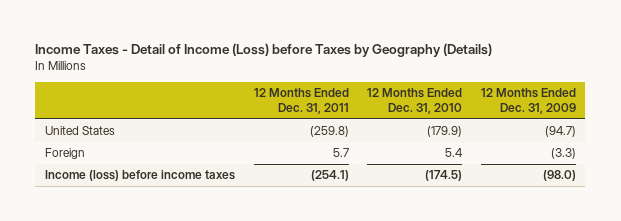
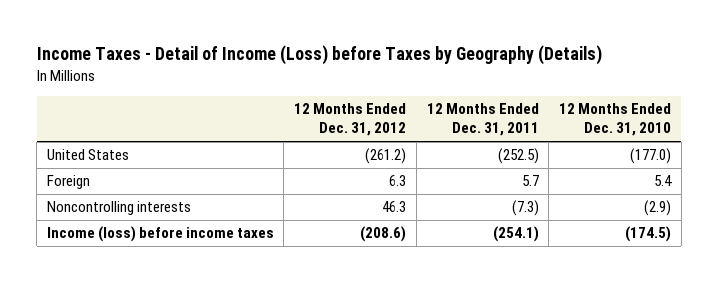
[481,88,577,115] 12 Months Ended Dec. 31, 2009 -> none
none -> [294,102,407,137] 12 Months Ended Dec. 31, 2012
[309,126,349,138] (259.8) -> [497,148,539,165] (252.5)
[427,126,463,138] (179.9) -> [629,148,671,165] (177.0)
none -> [46,201,191,216] Noncontrolling interests

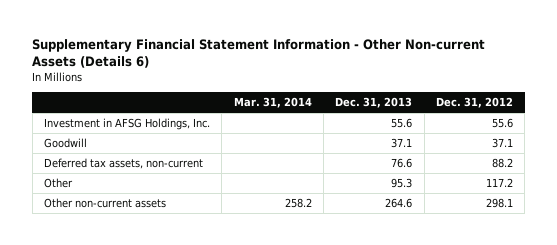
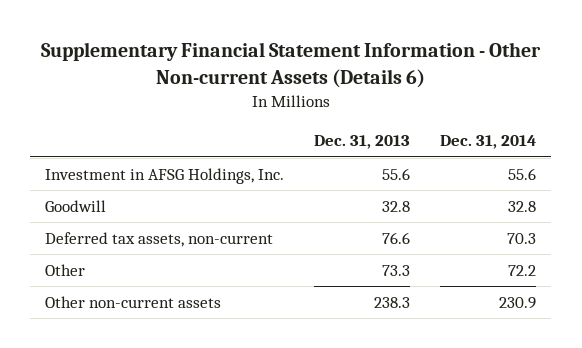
[233,97,312,109] Mar. 31, 2014 -> none
[435,97,513,109] Dec. 31, 2012 -> none
none -> [440,135,537,150] Dec. 31, 2014
[391,137,413,148] 37.1 -> [382,201,411,213] 32.8
[391,177,413,188] 95.3 -> [382,265,411,277] 73.3
[385,197,413,208] 264.6 -> [374,297,411,309] 238.3

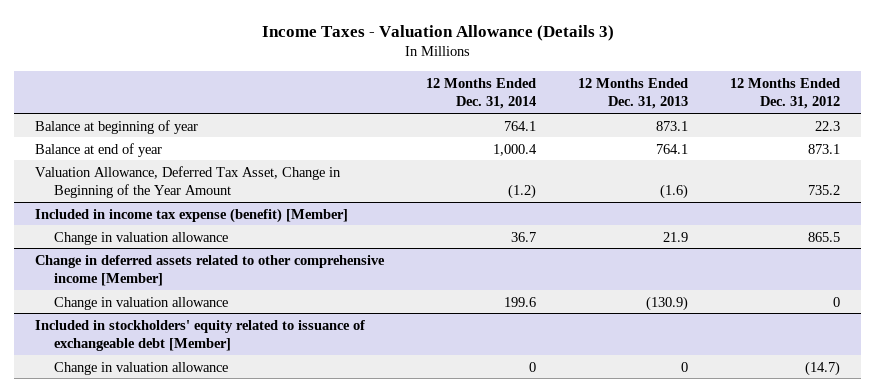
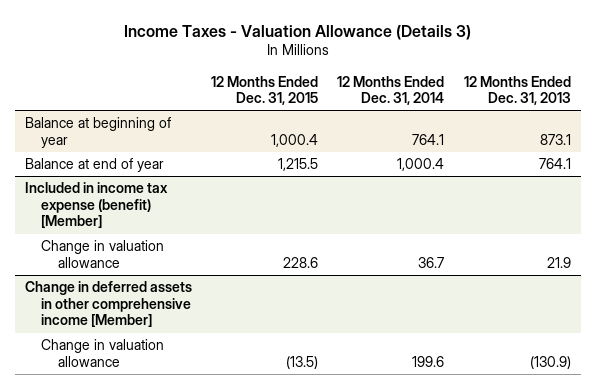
[730,77,841,110] 12 Months Ended Dec. 31, 2012 -> none
none -> [211,75,319,106] 12 Months Ended Dec. 31, 2015
[34,165,341,199] Valuation Allowance, Deferred Tax Asset, Change in Beginning of the Year Amount -> none
[34,254,385,287] Change in deferred assets related to other comprehensive income [Member] -> [24,281,192,328] Change in deferred assets in other comprehensive income [Member]
[34,319,365,352] Included in stockholders' equity related to issuance of exchangeable debt [Member] -> none
[54,361,229,375] Change in valuation allowance -> none

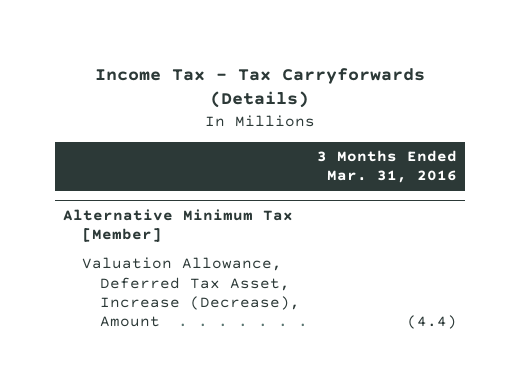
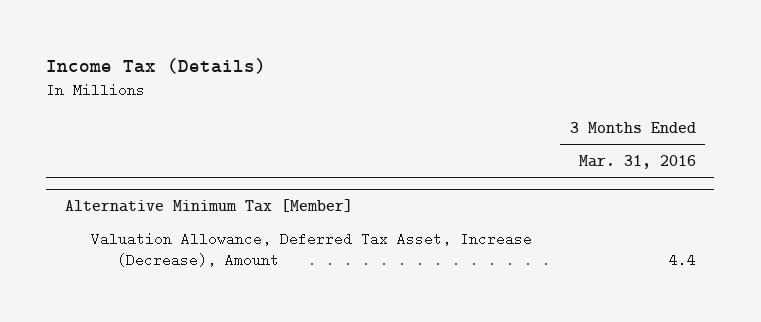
[94,67,425,109] Income Tax - Tax Carryforwards (Details) -> [46,58,267,75] Income Tax (Details)
[406,315,457,330] (4.4) -> [668,252,696,267] 4.4

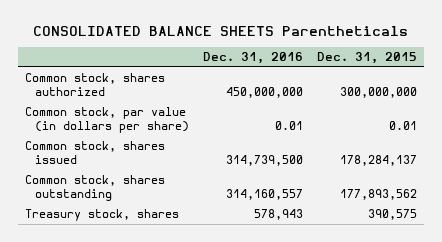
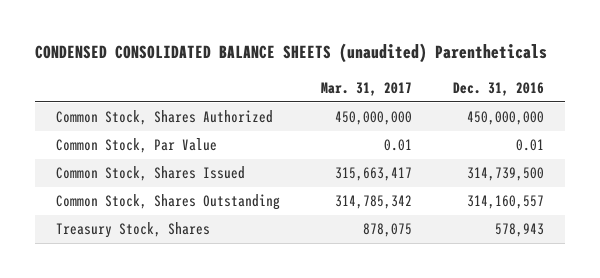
[32,25,408,36] CONSOLIDATED BALANCE SHEETS Parentheticals -> [35,43,548,64] CONDENSED CONSOLIDATED BALANCE SHEETS (unaudited) Parentheticals
[316,52,417,65] Dec. 31, 2015 -> none
none -> [320,81,412,96] Mar. 31, 2017
[24,73,165,97] Common stock, shares authorized -> [55,110,273,126] Common Stock, Shares Authorized
[24,107,189,134] Common stock, par value (in dollars per share) -> [55,138,217,154] Common Stock, Par Value
[24,141,165,165] Common stock, shares issued -> [55,166,245,182] Common Stock, Shares Issued
[24,175,165,202] Common stock, shares outstanding -> [55,194,280,211] Common Stock, Shares Outstanding
[24,209,179,222] Treasury stock, shares -> [55,222,210,239] Treasury Stock, Shares

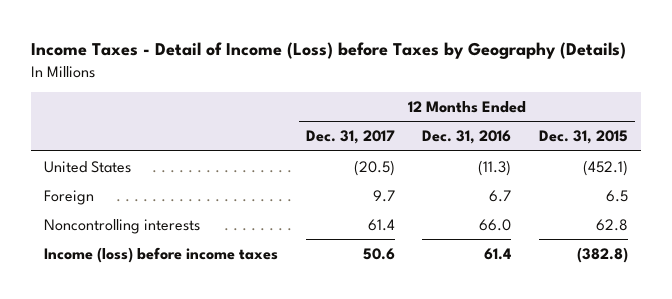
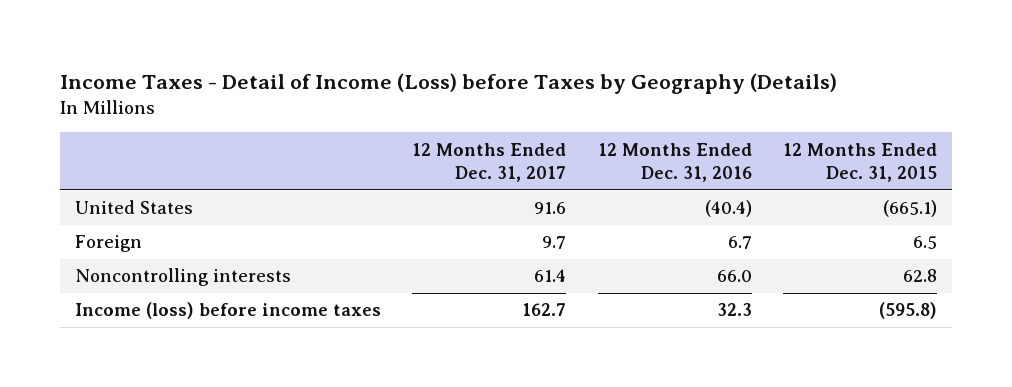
[353,159,395,176] (20.5) -> [534,202,567,215] 91.6
[478,159,512,176] (11.3) -> [704,200,752,218] (40.4)
[582,159,628,176] (452.1) -> [882,200,937,218] (665.1)
[362,247,395,260] 50.6 -> [522,303,567,317] 162.7
[484,247,512,260] 61.4 -> [716,303,752,317] 32.3
[576,246,628,263] (382.8) -> [878,302,937,320] (595.8)

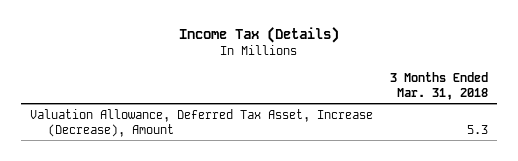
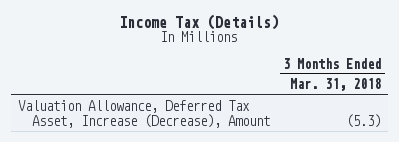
[467,124,489,134] 5.3 -> [346,113,382,128] (5.3)

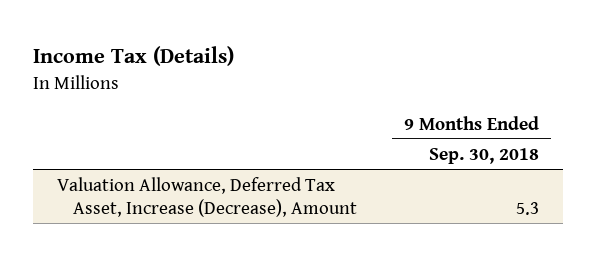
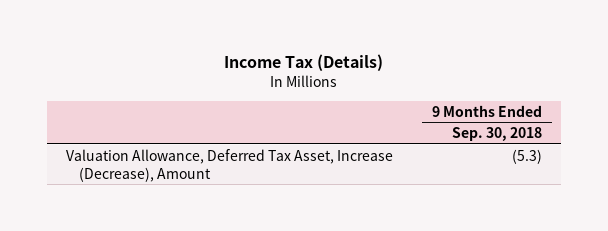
[516,201,540,215] 5.3 -> [511,148,542,164] (5.3)

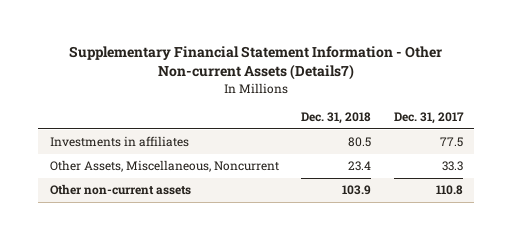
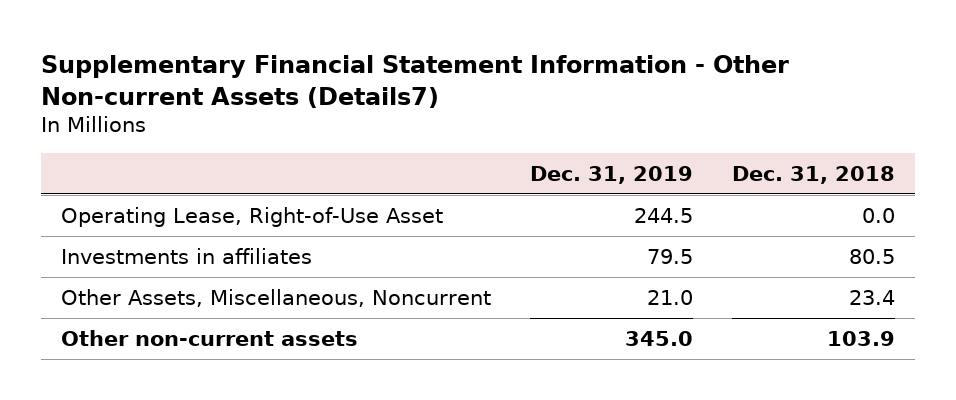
[393,112,464,125] Dec. 31, 2017 -> none
none -> [530,165,694,184] Dec. 31, 2019
none -> [60,206,443,227] Operating Lease, Right-of-Use Asset

